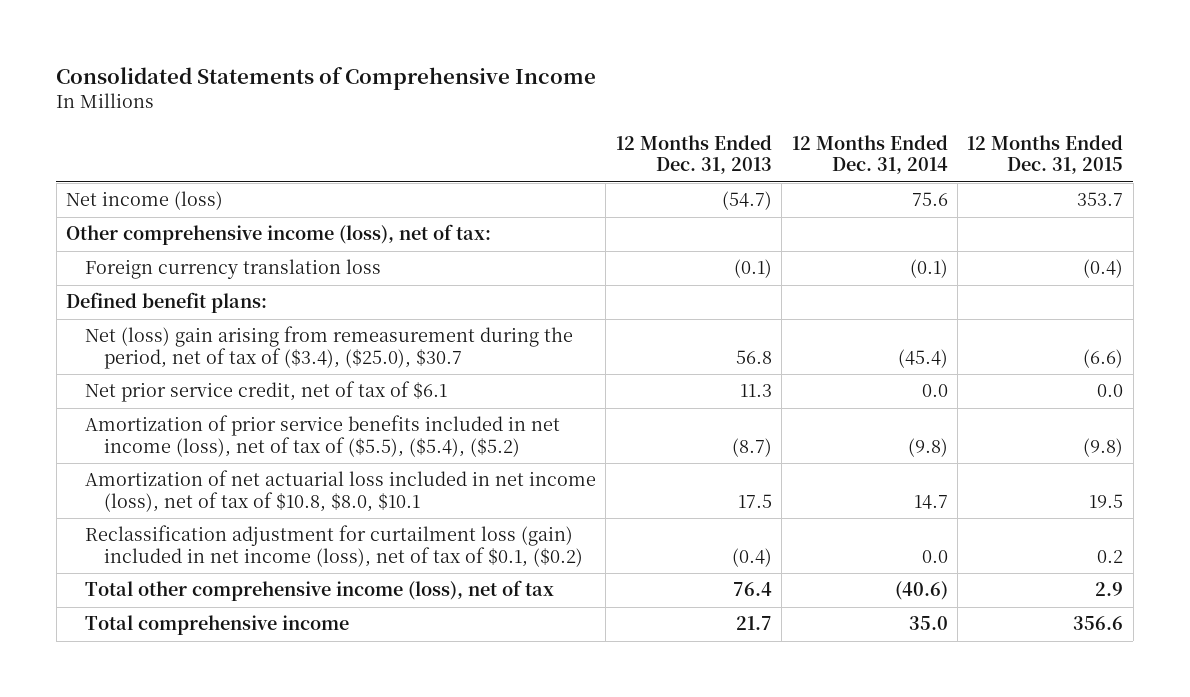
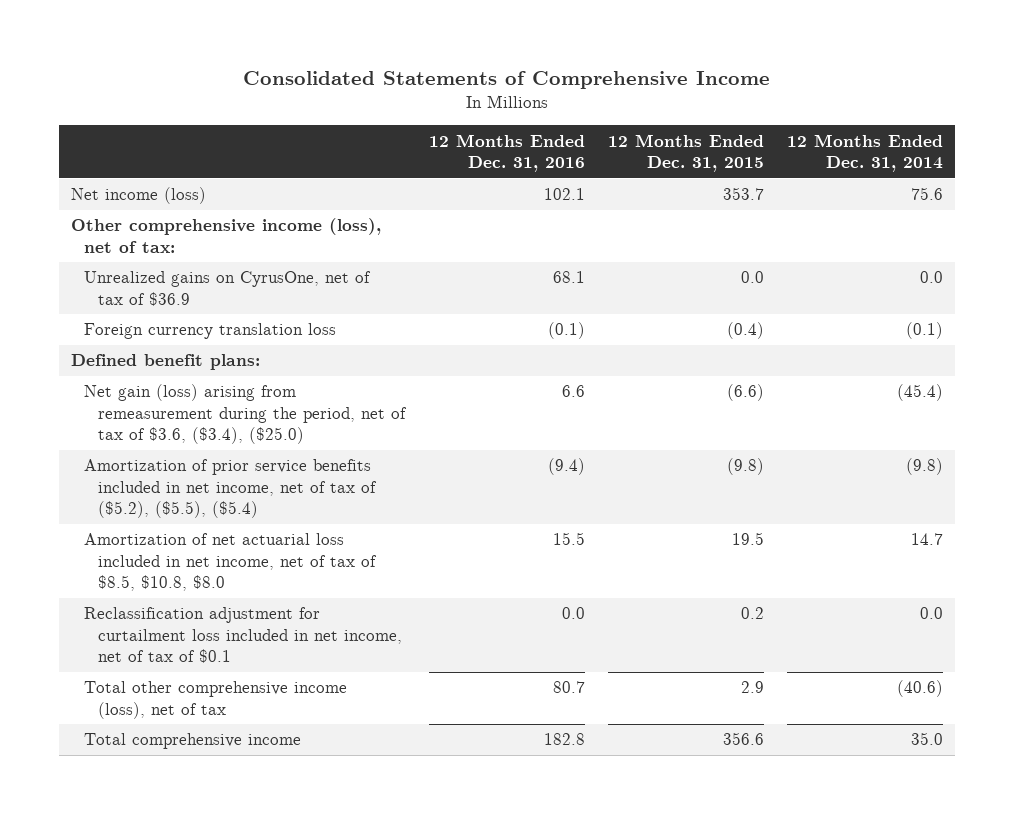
[615,134,772,175] 12 Months Ended Dec. 31, 2013 -> none
none -> [428,133,585,172] 12 Months Ended Dec. 31, 2016
none -> [84,271,372,306] Unrealized gains on CyrusOne, net of tax of $36.9
[84,381,447,403] Net prior service credit, net of tax of $6.1 -> none
[84,326,573,370] Net (loss) gain arising from remeasurement during the period, net of tax of ($3.4), ($25.0), $30.7 -> [84,384,408,444] Net gain (loss) arising from remeasurement during the period, net of tax of $3.6, ($3.4), ($25.0)
[84,415,560,458] Amortization of prior service benefits included in net income (loss), net of tax of ($5.5), ($5.4), ($5.2) -> [84,459,378,518] Amortization of prior service benefits included in net income, net of tax of ($5.2), ($5.5), ($5.4)
[84,470,596,513] Amortization of net actuarial loss included in net income (loss), net of tax of $10.8, $8.0, $10.1 -> [84,533,378,591] Amortization of net actuarial loss included in net income, net of tax of $8.5, $10.8, $8.0
[84,525,583,568] Reclassification adjustment for curtailment loss (gain) included in net income (loss), net of tax of $0.1, ($0.2) -> [84,607,403,663] Reclassification adjustment for curtailment loss included in net income, net of tax of $0.1

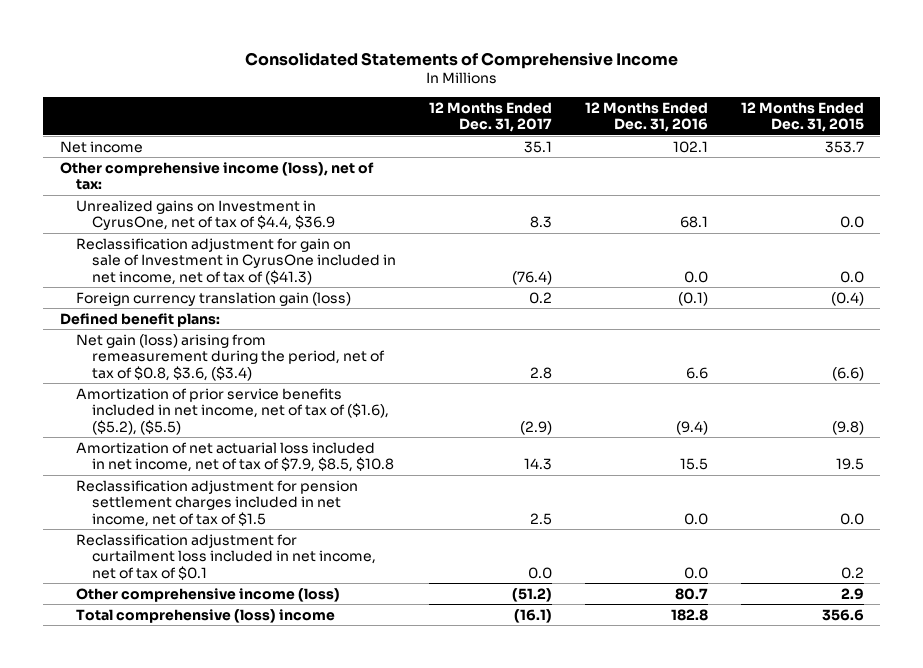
[787,133,944,172] 12 Months Ended Dec. 31, 2014 -> none
none -> [428,101,552,133] 12 Months Ended Dec. 31, 2017
[70,187,206,205] Net income (loss) -> [59,140,143,153] Net income
[84,271,372,306] Unrealized gains on CyrusOne, net of tax of $36.9 -> [75,199,335,231] Unrealized gains on Investment in CyrusOne, net of tax of $4.4, $36.9
none -> [75,237,396,285] Reclassification adjustment for gain on sale of Investment in CyrusOne included in net income, net of tax of ($41.3)
[84,323,337,340] Foreign currency translation loss -> [75,291,351,306] Foreign currency translation gain (loss)
[84,384,408,444] Net gain (loss) arising from remeasurement during the period, net of tax of $3.6, ($3.4), ($25.0) -> [75,333,385,381] Net gain (loss) arising from remeasurement during the period, net of tax of $0.8, $3.6, ($3.4)
[84,459,378,518] Amortization of prior service benefits included in net income, net of tax of ($5.2), ($5.5), ($5.4) -> [75,387,389,435] Amortization of prior service benefits included in net income, net of tax of ($1.6), ($5.2), ($5.5)
[84,533,378,591] Amortization of net actuarial loss included in net income, net of tax of $8.5, $10.8, $8.0 -> [75,441,394,473] Amortization of net actuarial loss included in net income, net of tax of $7.9, $8.5, $10.8
none -> [75,479,358,527] Reclassification adjustment for pension settlement charges included in net income, net of tax of $1.5
[84,681,348,719] Total other comprehensive income (loss), net of tax -> [75,587,340,602] Other comprehensive income (loss)
[84,733,302,750] Total comprehensive income -> [75,608,335,623] Total comprehensive (loss) income

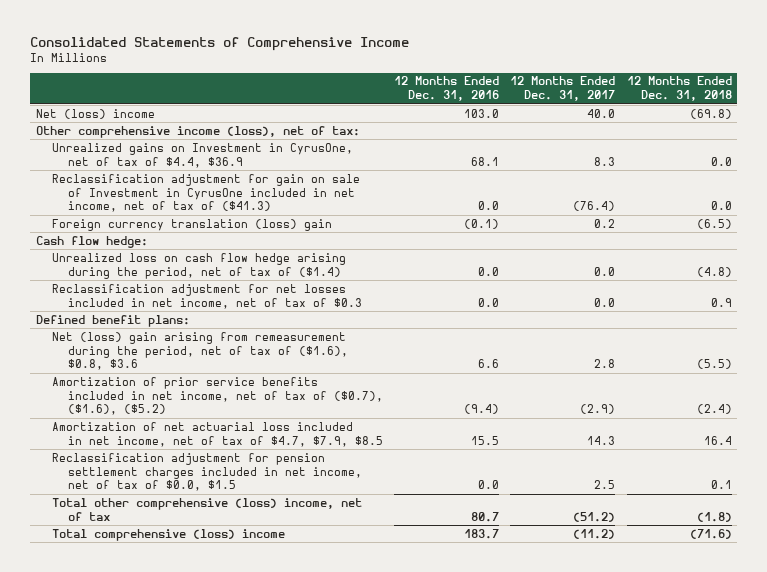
[740,101,864,133] 12 Months Ended Dec. 31, 2015 -> none
none -> [626,76,732,102] 12 Months Ended Dec. 31, 2018
[59,140,143,153] Net income -> [35,108,155,119] Net (loss) income
[523,140,552,153] 35.1 -> [587,108,616,118] 40.0
[672,140,708,153] 102.1 -> [463,108,499,118] 103.0
[75,291,351,306] Foreign currency translation gain (loss) -> [51,218,332,231] Foreign currency translation (loss) gain
none -> [35,235,148,248] Cash flow hedge:
none -> [51,252,346,279] Unrealized loss on cash flow hedge arising during the period, net of tax of ($1.4)
none -> [51,283,362,309] Reclassification adjustment for net losses included in net income, net of tax of $0.3
[75,533,376,580] Reclassification adjustment for curtailment loss included in net income, net of tax of $0.1 -> none
[75,333,385,381] Net gain (loss) arising from remeasurement during the period, net of tax of $0.8, $3.6, ($3.4) -> [51,331,348,371] Net (loss) gain arising from remeasurement during the period, net of tax of ($1.6), $0.8, $3.6
[75,387,389,435] Amortization of prior service benefits included in net income, net of tax of ($1.6), ($5.2), ($5.5) -> [51,376,383,416] Amortization of prior service benefits included in net income, net of tax of ($0.7), ($1.6), ($5.2)
[75,441,394,473] Amortization of net actuarial loss included in net income, net of tax of $7.9, $8.5, $10.8 -> [51,421,383,447] Amortization of net actuarial loss included in net income, net of tax of $4.7, $7.9, $8.5
[75,479,358,527] Reclassification adjustment for pension settlement charges included in net income, net of tax of $1.5 -> [51,452,362,492] Reclassification adjustment for pension settlement charges included in net income, net of tax of $0.0, $1.5
[75,587,340,602] Other comprehensive income (loss) -> [51,497,362,521] Total other comprehensive (loss) income, net of tax
[513,608,552,623] (16.1) -> [573,528,616,539] (11.2)
[670,608,708,621] 182.8 -> [463,528,499,539] 183.7

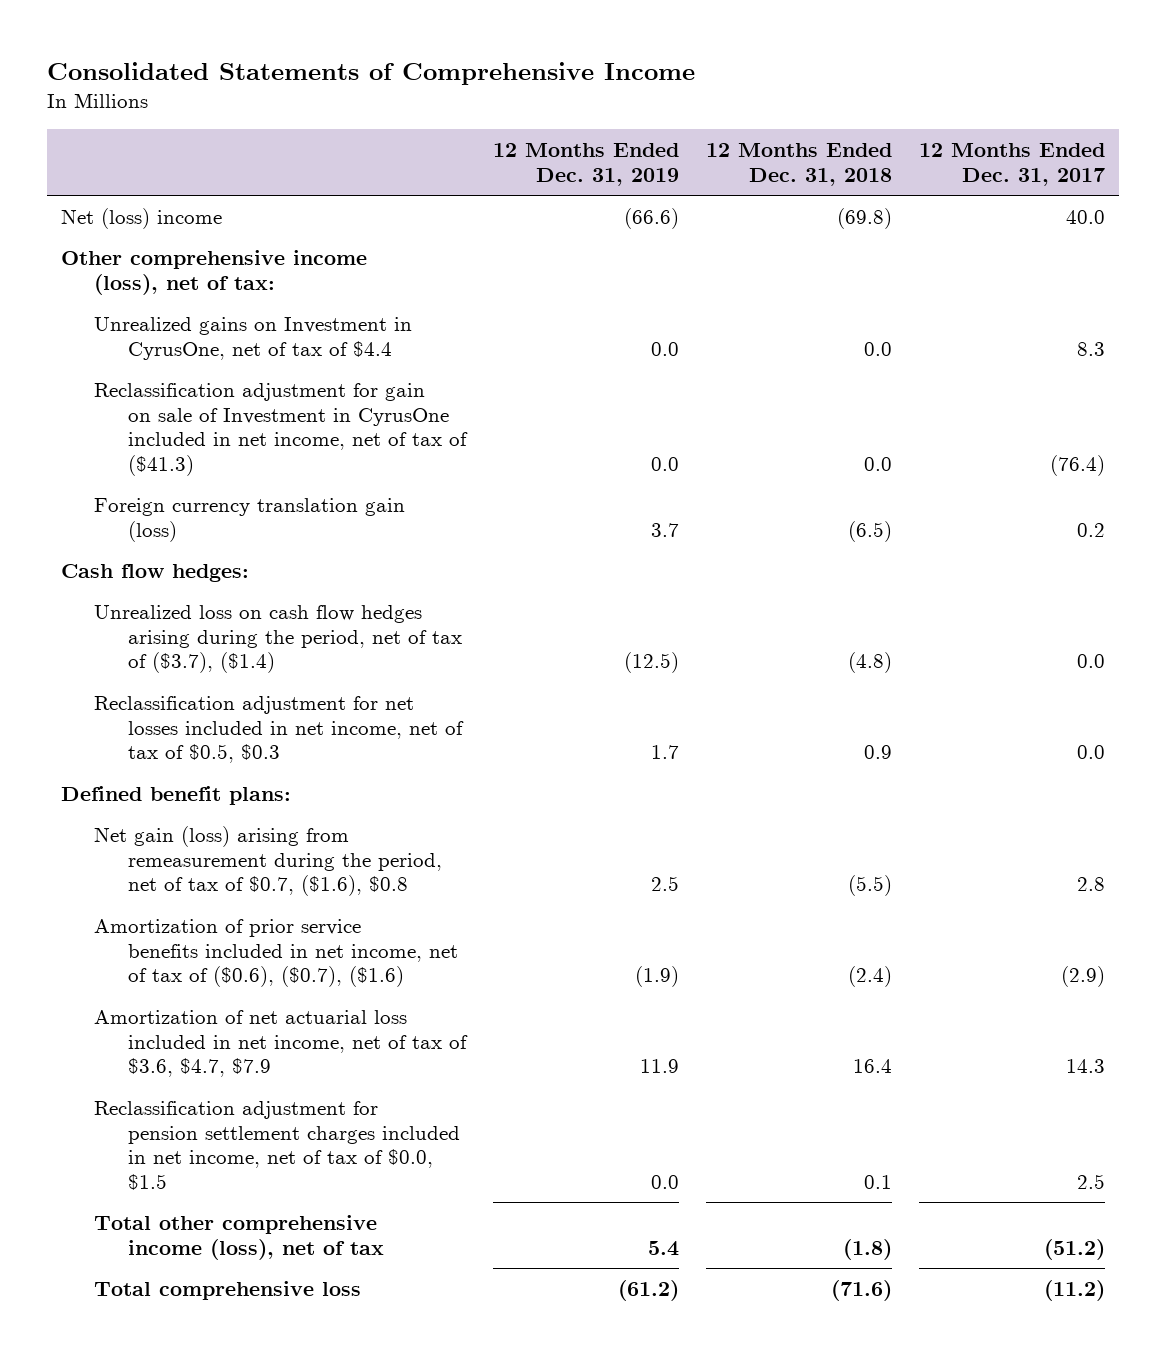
[393,76,499,102] 12 Months Ended Dec. 31, 2016 -> none
none -> [492,143,679,186] 12 Months Ended Dec. 31, 2019
[51,142,353,168] Unrealized gains on Investment in CyrusOne, net of tax of $4.4, $36.9 -> [94,316,413,360] Unrealized gains on Investment in CyrusOne, net of tax of $4.4
[51,218,332,231] Foreign currency translation (loss) gain -> [94,497,406,542] Foreign currency translation gain (loss)
[35,235,148,248] Cash flow hedge: -> [60,563,249,582] Cash flow hedges:
[51,252,346,279] Unrealized loss on cash flow hedge arising during the period, net of tax of ($1.4) -> [94,604,462,674] Unrealized loss on cash flow hedges arising during the period, net of tax of ($3.7), ($1.4)
[51,283,362,309] Reclassification adjustment for net losses included in net income, net of tax of $0.3 -> [94,695,464,764] Reclassification adjustment for net losses included in net income, net of tax of $0.5, $0.3
[51,331,348,371] Net (loss) gain arising from remeasurement during the period, net of tax of ($1.6), $0.8, $3.6 -> [94,825,442,897] Net gain (loss) arising from remeasurement during the period, net of tax of $0.7, ($1.6), $0.8
[51,376,383,416] Amortization of prior service benefits included in net income, net of tax of ($0.7), ($1.6), ($5.2) -> [94,918,458,988] Amortization of prior service benefits included in net income, net of tax of ($0.6), ($0.7), ($1.6)
[51,421,383,447] Amortization of net actuarial loss included in net income, net of tax of $4.7, $7.9, $8.5 -> [94,1009,468,1078] Amortization of net actuarial loss included in net income, net of tax of $3.6, $4.7, $7.9
[51,497,362,521] Total other comprehensive (loss) income, net of tax -> [94,1214,384,1260] Total other comprehensive income (loss), net of tax
[51,528,285,541] Total comprehensive (loss) income -> [94,1280,362,1300] Total comprehensive loss

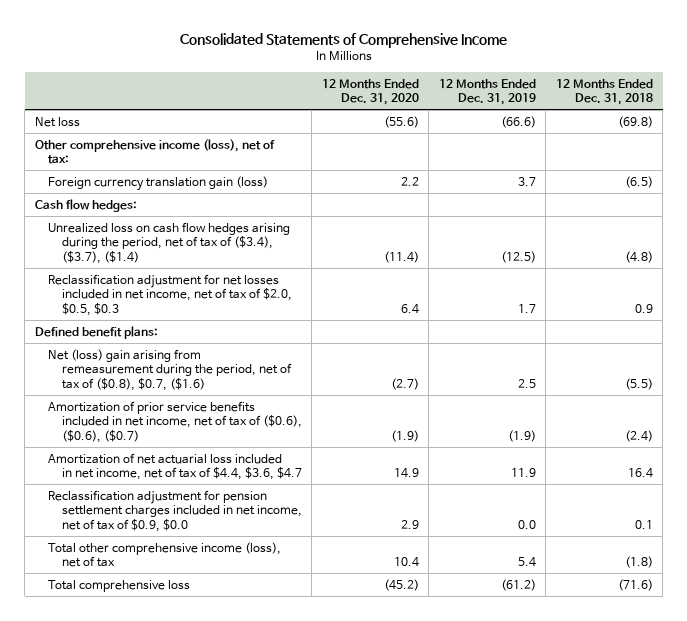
[919,143,1106,186] 12 Months Ended Dec. 31, 2017 -> none
none -> [321,78,419,106] 12 Months Ended Dec. 31, 2020
[60,207,222,229] Net (loss) income -> [34,116,80,127] Net loss
[94,316,413,360] Unrealized gains on Investment in CyrusOne, net of tax of $4.4 -> none
[94,382,468,476] Reclassification adjustment for gain on sale of Investment in CyrusOne included in net income, net of tax of ($41.3) -> none
[94,604,462,674] Unrealized loss on cash flow hedges arising during the period, net of tax of ($3.7), ($1.4) -> [48,221,291,264] Unrealized loss on cash flow hedges arising during the period, net of tax of ($3.4), ($3.7), ($1.4)
[94,695,464,764] Reclassification adjustment for net losses included in net income, net of tax of $0.5, $0.3 -> [48,273,292,316] Reclassification adjustment for net losses included in net income, net of tax of $2.0, $0.5, $0.3
[94,825,442,897] Net gain (loss) arising from remeasurement during the period, net of tax of $0.7, ($1.6), $0.8 -> [48,348,292,391] Net (loss) gain arising from remeasurement during the period, net of tax of ($0.8), $0.7, ($1.6)
[94,918,458,988] Amortization of prior service benefits included in net income, net of tax of ($0.6), ($0.7), ($1.6) -> [48,400,302,443] Amortization of prior service benefits included in net income, net of tax of ($0.6), ($0.6), ($0.7)
[94,1009,468,1078] Amortization of net actuarial loss included in net income, net of tax of $3.6, $4.7, $7.9 -> [48,452,302,481] Amortization of net actuarial loss included in net income, net of tax of $4.4, $3.6, $4.7
[94,1100,460,1190] Reclassification adjustment for pension settlement charges included in net income, net of tax of $0.0, $1.5 -> [48,489,302,532] Reclassification adjustment for pension settlement charges included in net income, net of tax of $0.9, $0.0

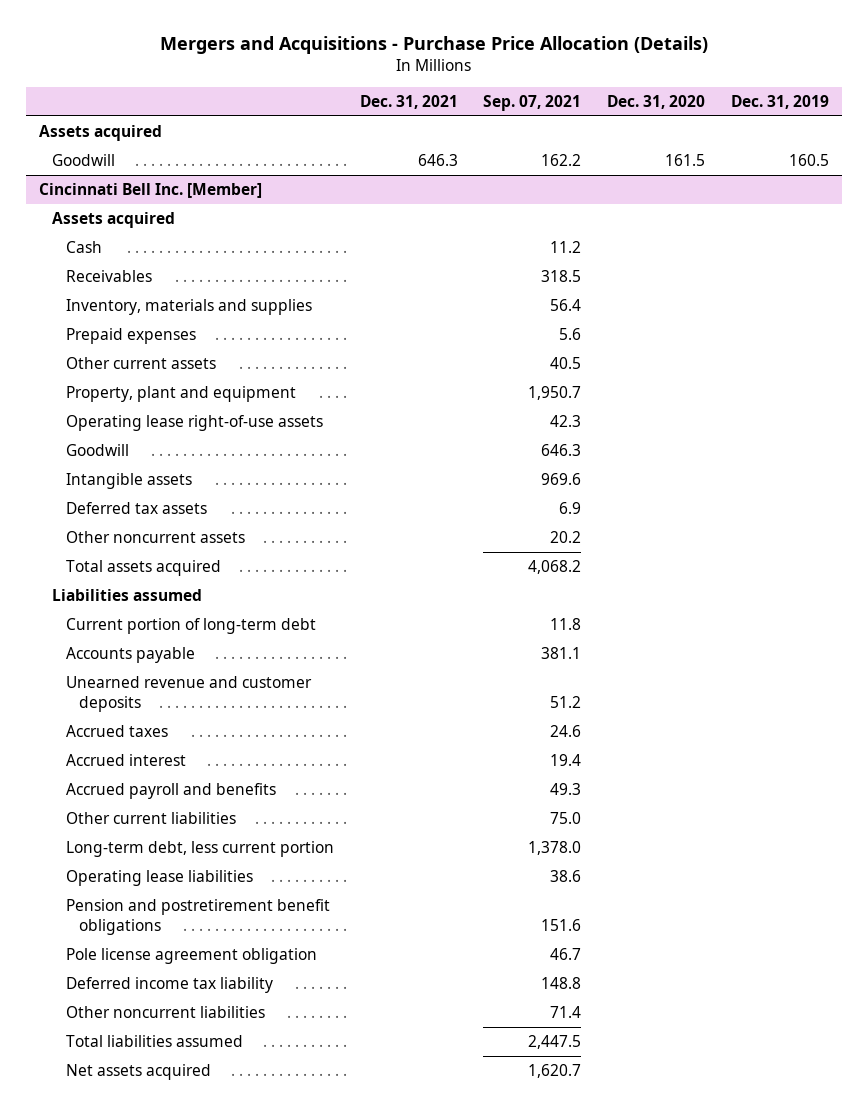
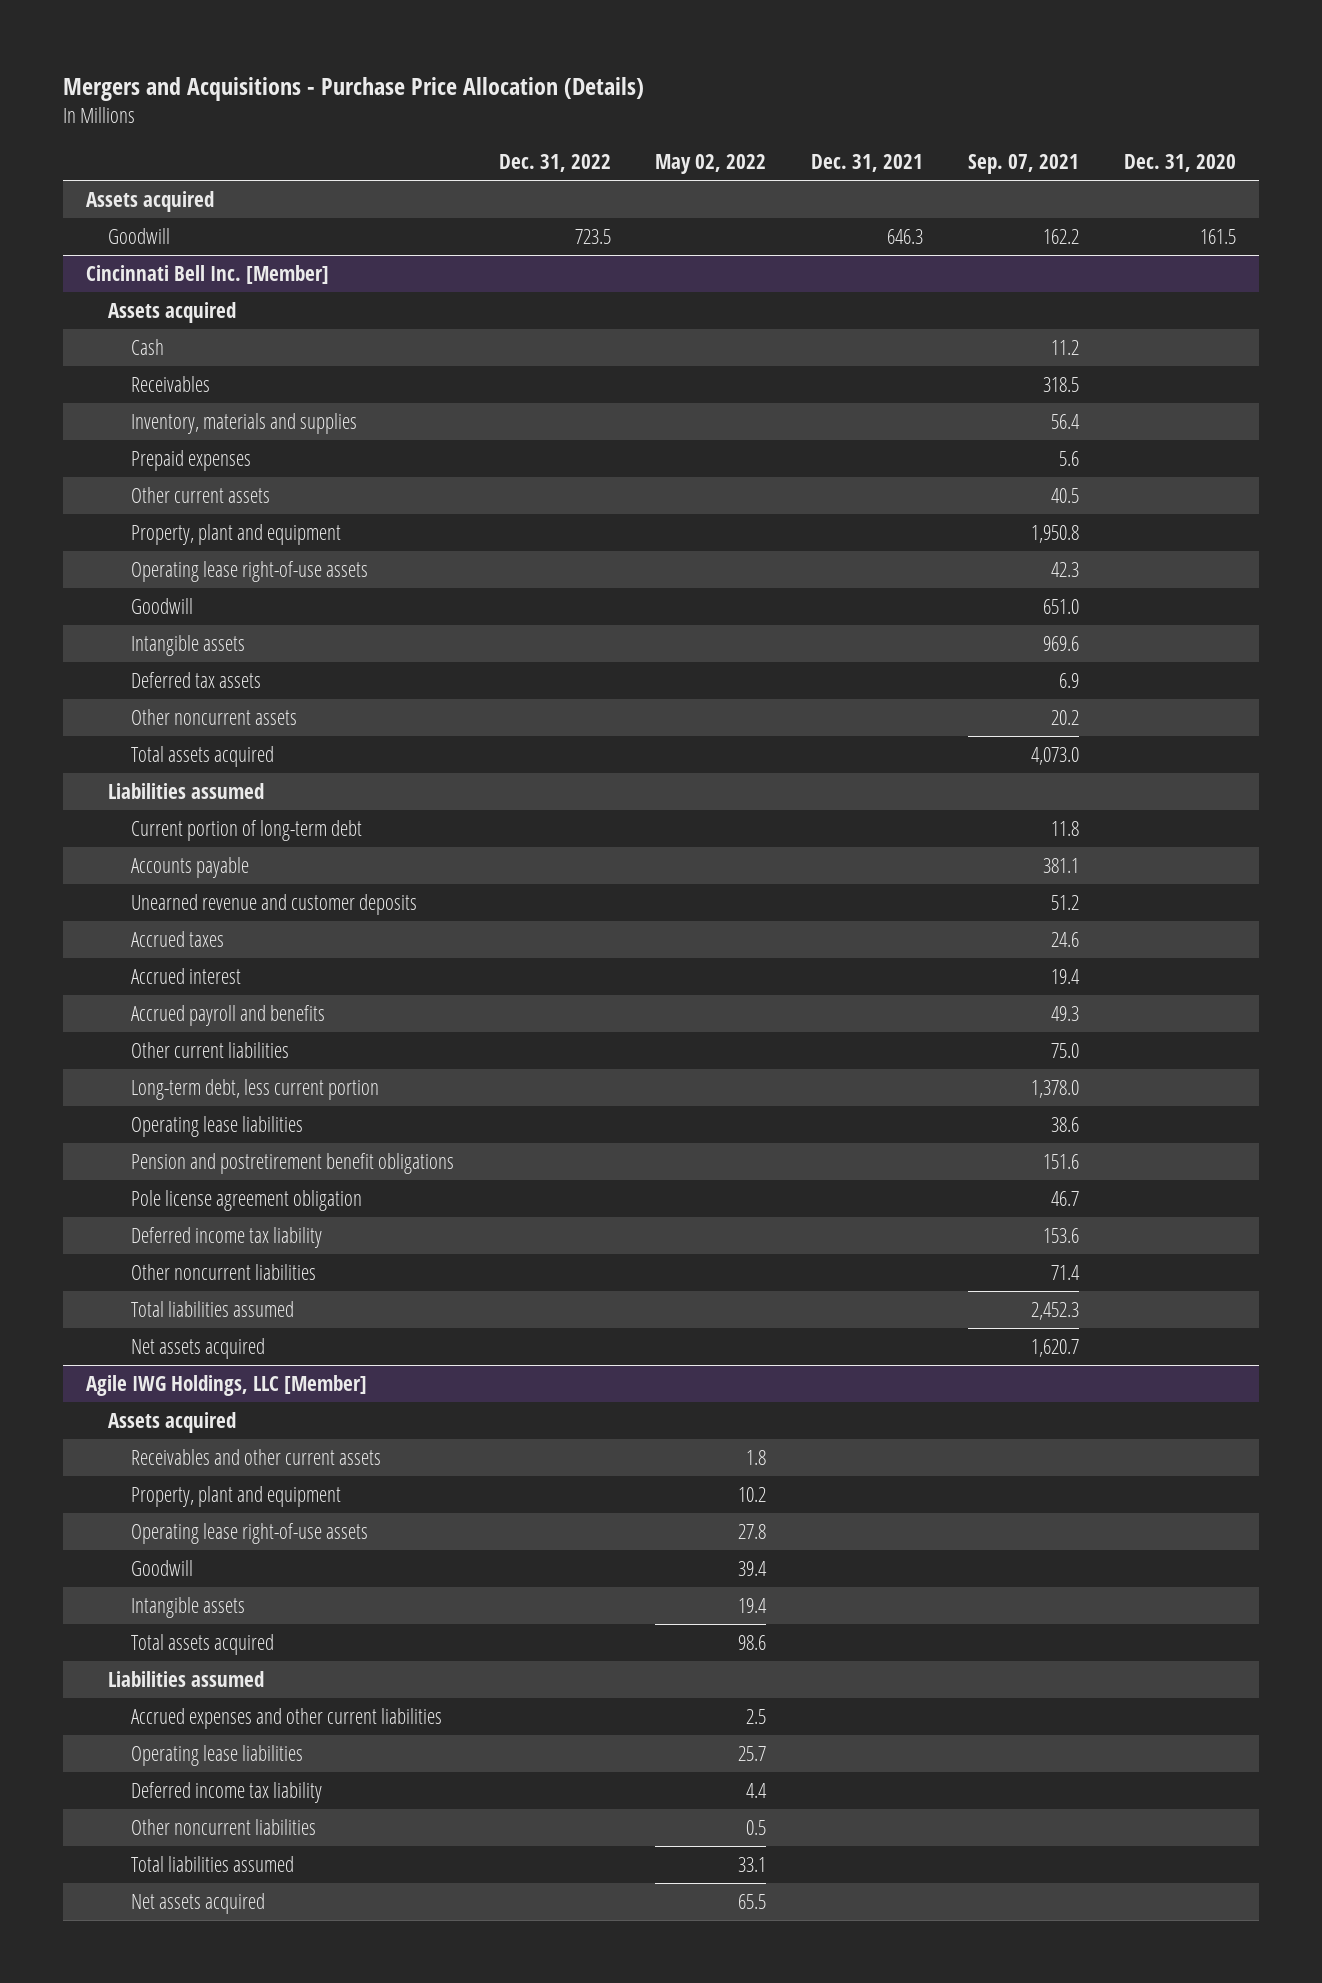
[731,95,830,110] Dec. 31, 2019 -> none
none -> [498,154,611,173] Dec. 31, 2022
none -> [655,154,767,175] May 02, 2022
[528,386,582,401] 1,950.7 -> [1031,524,1080,543] 1,950.8
[541,444,582,457] 646.3 -> [1043,598,1080,614] 651.0
[528,560,582,575] 4,068.2 -> [1031,746,1080,765] 4,073.0
[541,977,582,990] 148.8 -> [1043,1227,1080,1243] 153.6
[528,1035,582,1050] 2,447.5 -> [1031,1301,1080,1320] 2,452.3
none -> [85,1374,367,1396] Agile IWG Holdings, LLC [Member]
none -> [108,1411,237,1433] Assets acquired
none -> [130,1448,381,1465] Receivables and other current assets
none -> [130,1485,341,1507] Property, plant and equipment
none -> [130,1522,368,1544] Operating lease right-of-use assets
none -> [130,1559,193,1576] Goodwill
none -> [130,1596,245,1618] Intangible assets
none -> [130,1633,274,1655] Total assets acquired
none -> [108,1670,265,1687] Liabilities assumed
none -> [130,1707,442,1729] Accrued expenses and other current liabilities
none -> [130,1744,303,1766] Operating lease liabilities
none -> [130,1781,322,1803] Deferred income tax liability
none -> [130,1818,316,1835] Other noncurrent liabilities
none -> [130,1855,294,1872] Total liabilities assumed
none -> [130,1892,265,1914] Net assets acquired

